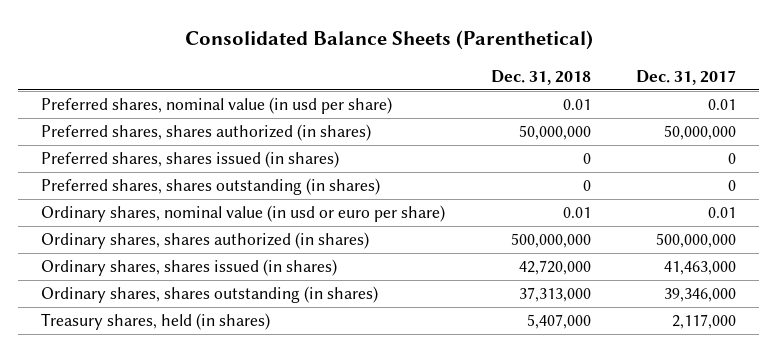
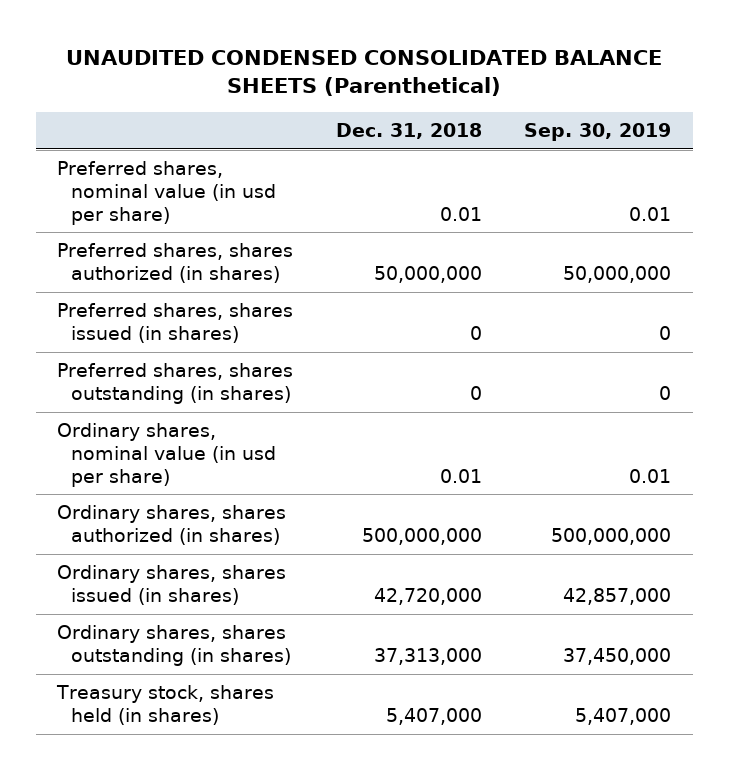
[184,30,593,51] Consolidated Balance Sheets (Parenthetical) -> [66,49,663,97] UNAUDITED CONDENSED CONSOLIDATED BALANCE SHEETS (Parenthetical)
[636,70,737,86] Dec. 31, 2017 -> none
none -> [524,122,672,141] Sep. 30, 2019
[40,205,445,223] Ordinary shares, nominal value (in usd or euro per share) -> [57,423,277,487] Ordinary shares, nominal value (in usd per share)
[40,313,270,331] Treasury shares, held (in shares) -> [56,685,275,725] Treasury stock, shares held (in shares)

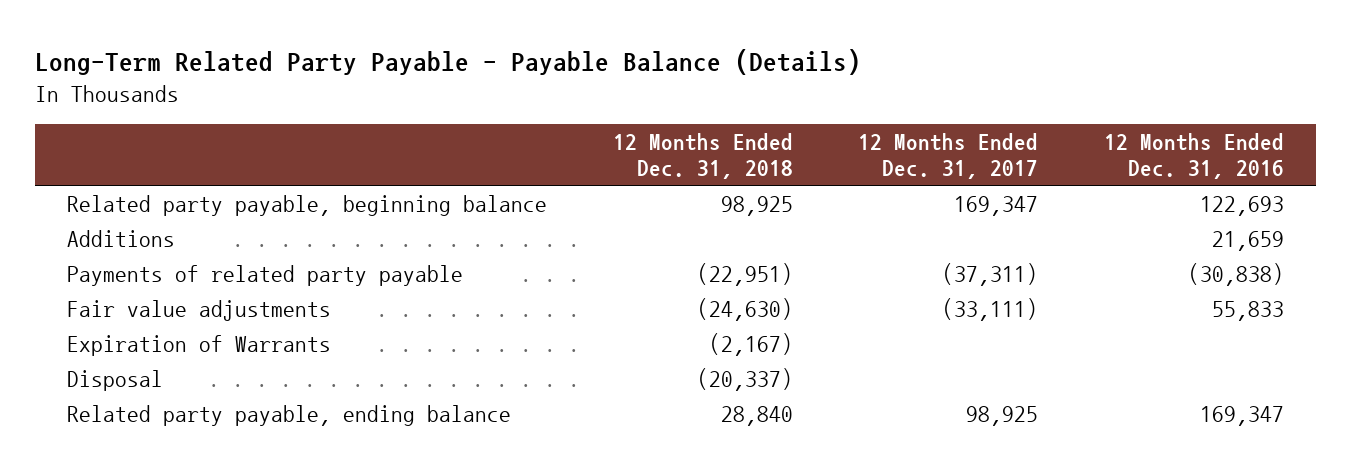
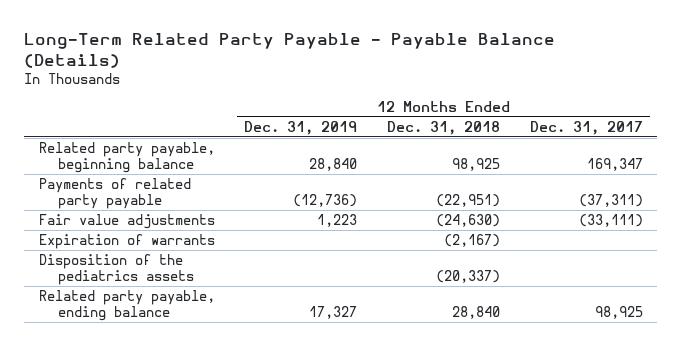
[1103,132,1284,180] 12 Months Ended Dec. 31, 2016 -> none
none -> [244,120,358,135] Dec. 31, 2019
[67,229,176,247] Additions -> none
[67,334,332,356] Expiration of Warrants -> [38,234,215,250] Expiration of warrants
[67,369,164,391] Disposal -> [38,254,195,285] Disposition of the pediatrics assets

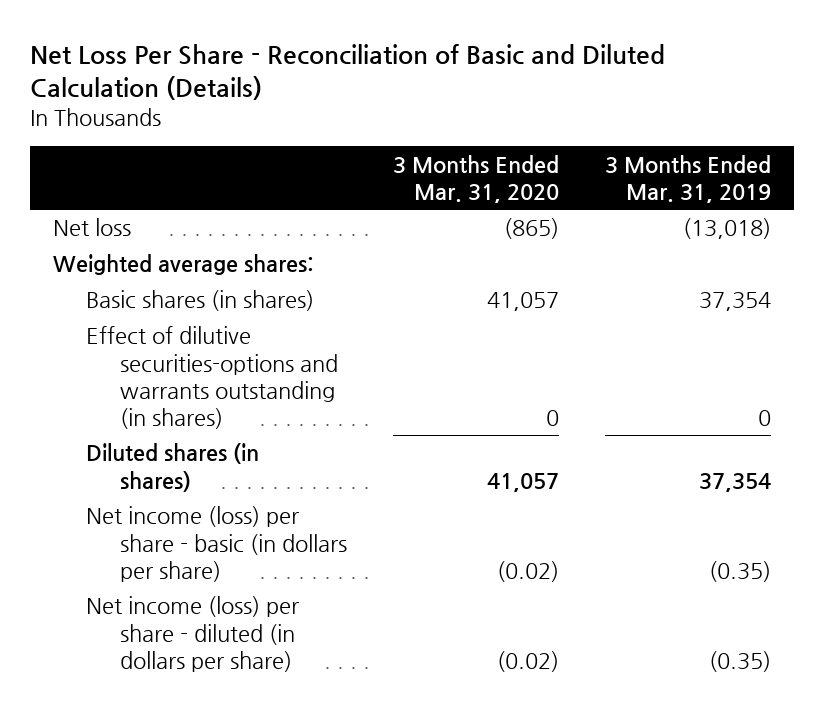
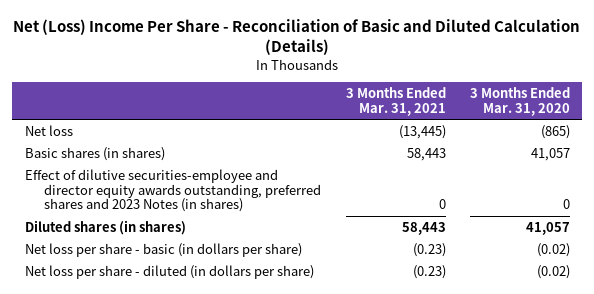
[30,44,666,101] Net Loss Per Share - Reconciliation of Basic and Diluted Calculation (Details) -> [13,19,581,56] Net (Loss) Income Per Share - Reconciliation of Basic and Diluted Calculation (Details)
[605,154,772,203] 3 Months Ended Mar. 31, 2019 -> none
none -> [345,87,446,117] 3 Months Ended Mar. 31, 2021
[53,254,315,276] Weighted average shares: -> none
[86,326,338,429] Effect of dilutive securities-options and warrants outstanding (in shares) -> [24,168,322,213] Effect of dilutive securities-employee and director equity awards outstanding, preferred shares and 2023 Notes (in shares)
[86,506,347,582] Net income (loss) per share - basic (in dollars per share) -> [24,242,302,257] Net loss per share - basic (in dollars per share)
[86,596,300,672] Net income (loss) per share - diluted (in dollars per share) -> [24,264,314,279] Net loss per share - diluted (in dollars per share)

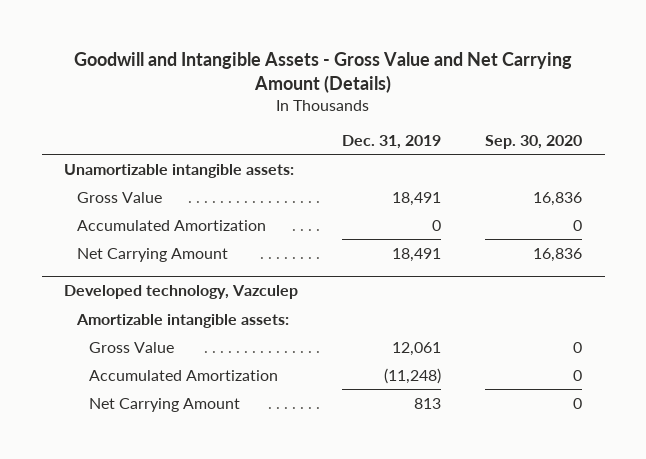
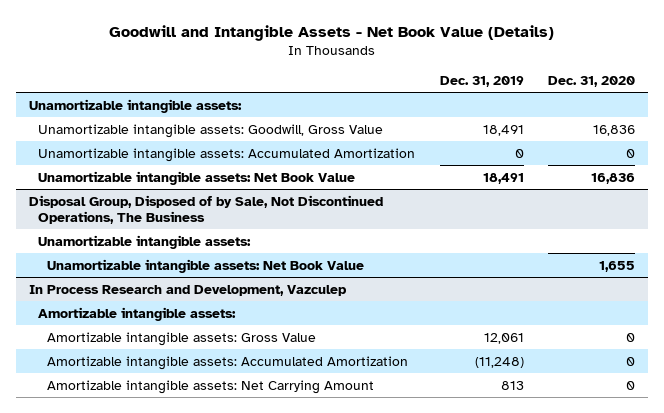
[74,51,573,93] Goodwill and Intangible Assets - Gross Value and Net Carrying Amount (Details) -> [108,24,554,41] Goodwill and Intangible Assets - Net Book Value (Details)
[485,134,583,149] Sep. 30, 2020 -> none
none -> [548,75,636,87] Dec. 31, 2020
[63,285,298,300] Developed technology, Vazculep -> none
[76,191,162,203] Gross Value -> [37,123,383,138] Unamortizable intangible assets: Goodwill, Gross Value
[76,219,266,231] Accumulated Amortization -> [37,147,415,162] Unamortizable intangible assets: Accumulated Amortization
[76,247,228,262] Net Carrying Amount -> [37,170,355,185] Unamortizable intangible assets: Net Book Value
none -> [28,194,383,224] Disposal Group, Disposed of by Sale, Not Discontinued Operations, The Business
none -> [37,234,251,249] Unamortizable intangible assets:
none -> [47,258,365,273] Unamortizable intangible assets: Net Book Value
none -> [28,284,347,296] In Process Research and Development, Vazculep
[89,341,175,353] Gross Value -> [47,331,317,346] Amortizable intangible assets: Gross Value
[89,369,279,381] Accumulated Amortization -> [47,355,409,370] Amortizable intangible assets: Accumulated Amortization
[89,397,241,412] Net Carrying Amount -> [47,379,375,394] Amortizable intangible assets: Net Carrying Amount

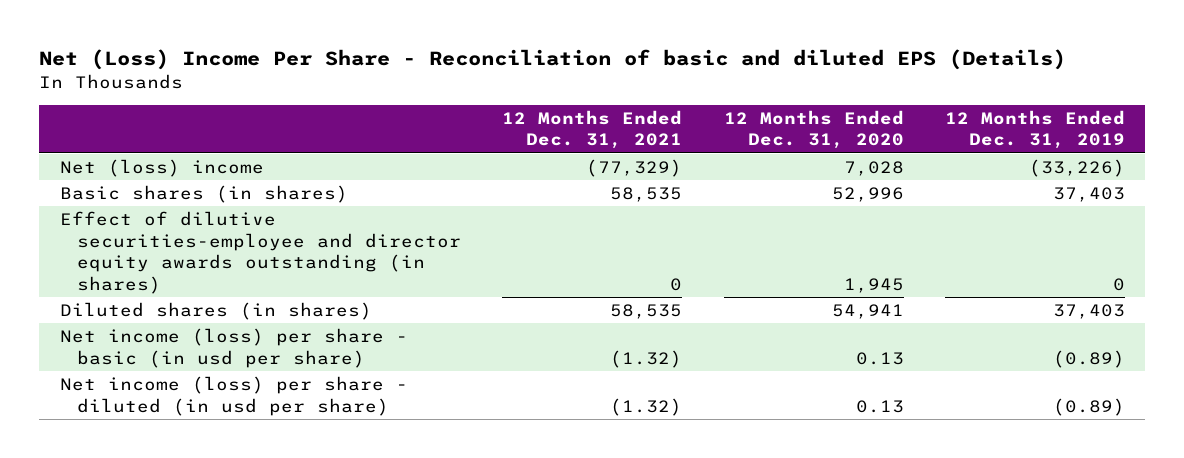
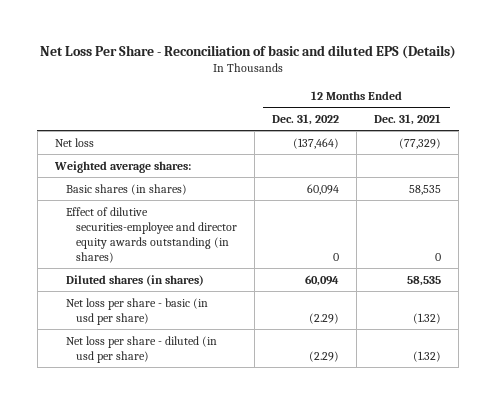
[39,49,1067,71] Net (Loss) Income Per Share - Reconciliation of basic and diluted EPS (Details) -> [40,45,457,60] Net Loss Per Share - Reconciliation of basic and diluted EPS (Details)
[723,109,904,150] 12 Months Ended Dec. 31, 2020 -> none
[944,109,1125,150] 12 Months Ended Dec. 31, 2019 -> none
none -> [272,113,340,125] Dec. 31, 2022
[59,159,264,178] Net (loss) income -> [54,137,94,147] Net loss
none -> [53,160,191,173] Weighted average shares:
[59,328,408,368] Net income (loss) per share - basic (in usd per share) -> [65,297,208,325] Net loss per share - basic (in usd per share)
[59,376,408,416] Net income (loss) per share - diluted (in usd per share) -> [65,335,217,363] Net loss per share - diluted (in usd per share)

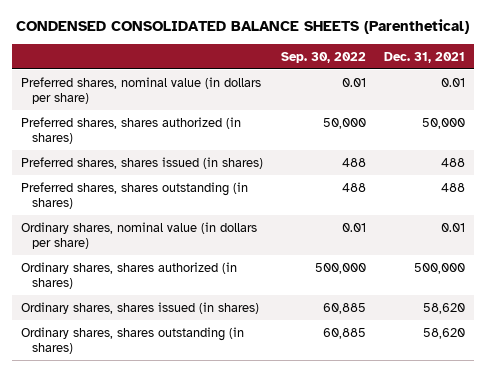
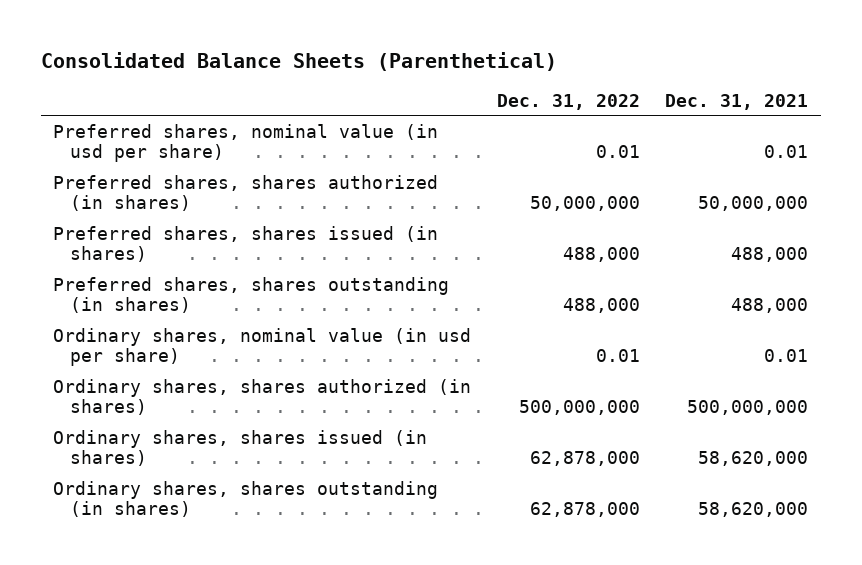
[15,19,469,35] CONDENSED CONSOLIDATED BALANCE SHEETS (Parenthetical) -> [40,51,557,71] Consolidated Balance Sheets (Parenthetical)
[280,51,366,63] Sep. 30, 2022 -> none
none -> [496,93,640,110] Dec. 31, 2022
[20,76,261,105] Preferred shares, nominal value (in dollars per share) -> [53,123,439,163] Preferred shares, nominal value (in usd per share)
[421,117,465,129] 50,000 -> [698,196,809,212] 50,000,000
[440,157,465,167] 488 -> [731,247,809,263] 488,000
[440,182,465,192] 488 -> [731,298,809,314] 488,000
[20,221,257,250] Ordinary shares, nominal value (in dollars per share) -> [53,327,472,367] Ordinary shares, nominal value (in usd per share)
[413,262,465,274] 500,000 -> [687,400,809,416] 500,000,000
[422,302,465,314] 58,620 -> [698,451,809,467] 58,620,000
[422,327,465,339] 58,620 -> [698,502,809,518] 58,620,000

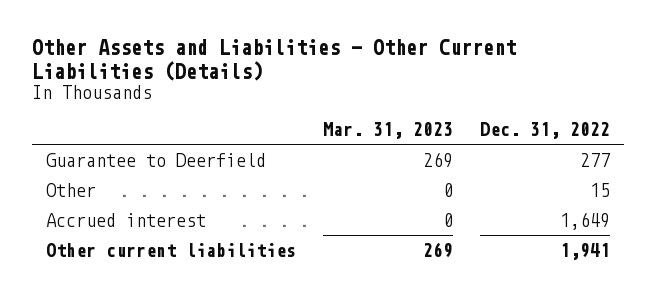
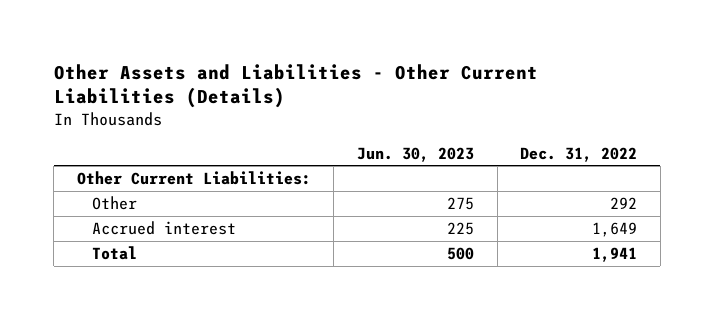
[322,121,453,139] Mar. 31, 2023 -> none
none -> [356,146,474,162] Jun. 30, 2023
[45,153,266,168] Guarantee to Deerfield -> none
none -> [76,170,311,185] Other Current Liabilities:
[590,183,611,198] 15 -> [610,196,638,209] 292
[45,243,296,258] Other current liabilities -> [92,245,138,260] Total

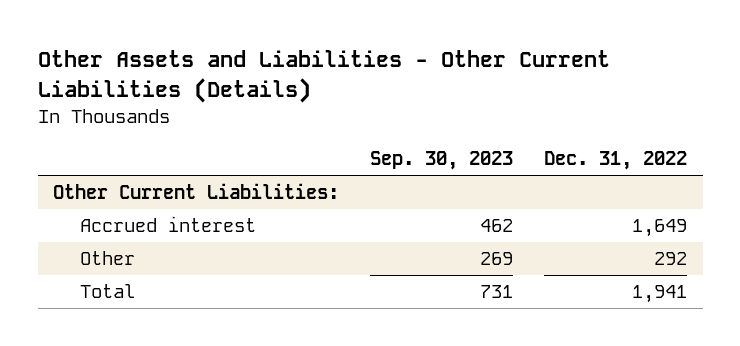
[356,146,474,162] Jun. 30, 2023 -> none
none -> [370,151,514,171] Sep. 30, 2023
[92,195,138,210] Other -> [80,251,136,266] Other

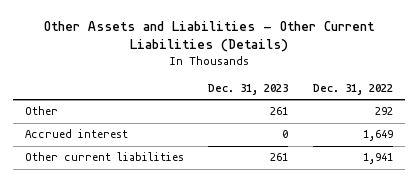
[370,151,514,171] Sep. 30, 2023 -> none
none -> [208,83,289,95] Dec. 31, 2023
[53,183,340,200] Other Current Liabilities: -> none
[80,216,257,233] Accrued interest -> [24,129,128,139] Accrued interest
[80,284,136,299] Total -> [24,152,184,162] Other current liabilities

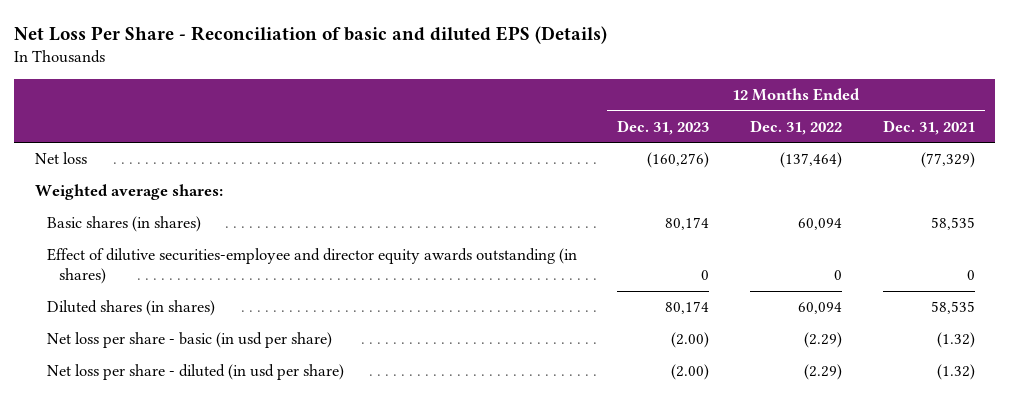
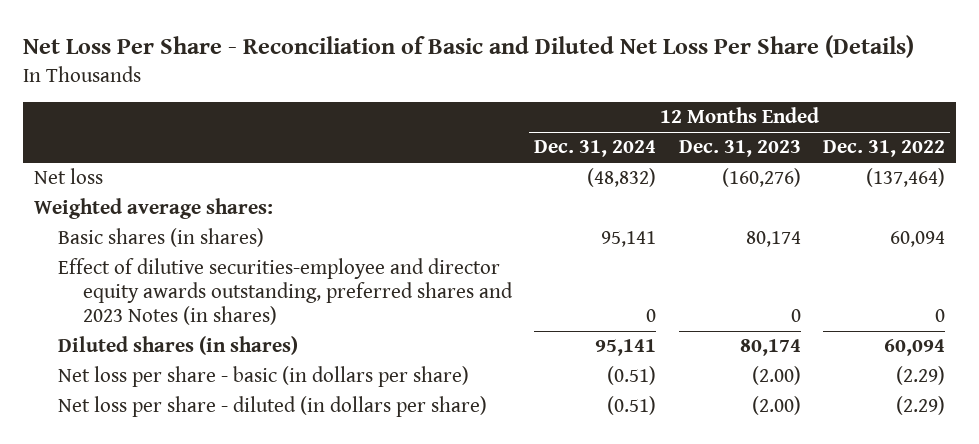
[14,25,608,44] Net Loss Per Share - Reconciliation of basic and diluted EPS (Details) -> [22,35,914,59] Net Loss Per Share - Reconciliation of Basic and Diluted Net Loss Per Share (Details)
[882,119,975,135] Dec. 31, 2021 -> none
none -> [534,140,657,158] Dec. 31, 2024
[46,248,577,285] Effect of dilutive securities-employee and director equity awards outstanding (in shares) -> [58,258,513,325] Effect of dilutive securities-employee and director equity awards outstanding, preferred shares and 2023 Notes (in shares)
[46,332,332,349] Net loss per share - basic (in usd per share) -> [58,366,470,388] Net loss per share - basic (in dollars per share)
[46,364,344,381] Net loss per share - diluted (in usd per share) -> [58,396,488,418] Net loss per share - diluted (in dollars per share)

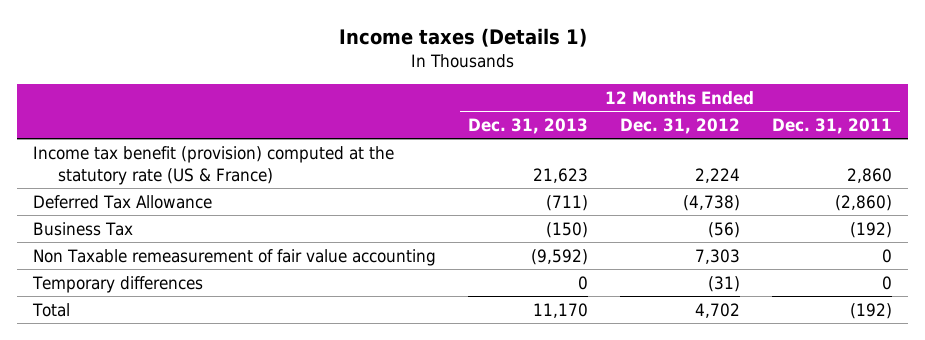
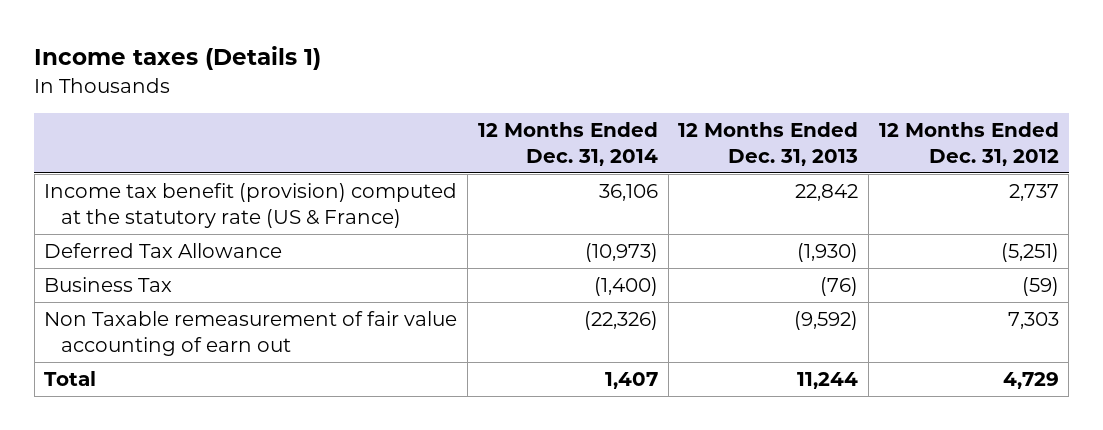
[771,117,892,134] Dec. 31, 2011 -> none
none -> [477,121,658,166] 12 Months Ended Dec. 31, 2014
[32,275,204,293] Temporary differences -> none
[533,167,589,183] 21,623 -> [795,184,859,202] 22,842
[695,167,741,183] 2,224 -> [1008,184,1059,202] 2,737
[546,194,589,211] (711) -> [797,243,859,263] (1,930)
[683,194,741,211] (4,738) -> [1000,243,1059,263] (5,251)
[546,221,589,238] (150) -> [820,277,859,297] (76)
[708,221,741,238] (56) -> [1021,277,1059,297] (59)
[33,248,437,266] Non Taxable remeasurement of fair value accounting -> [44,311,458,356] Non Taxable remeasurement of fair value accounting of earn out
[533,302,589,318] 11,170 -> [797,372,859,390] 11,244
[695,302,741,318] 4,702 -> [1002,372,1059,390] 4,729

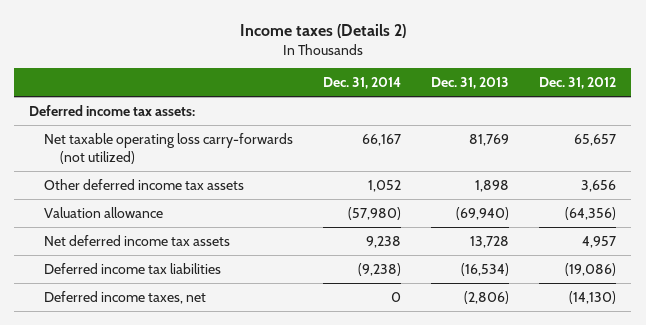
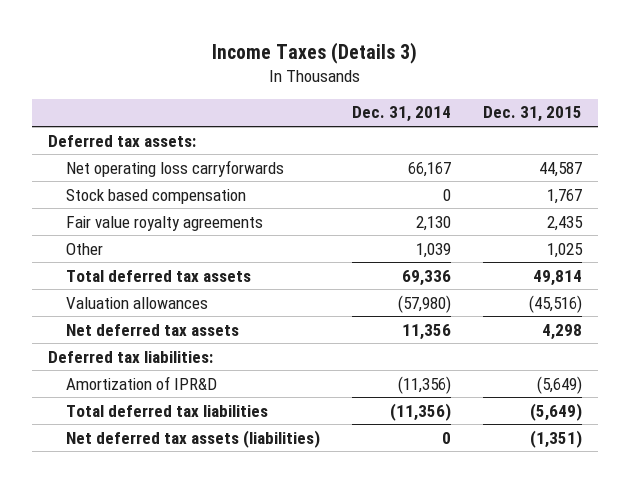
[239,23,406,38] Income taxes (Details 2) -> [211,41,417,64] Income Taxes (Details 3)
[431,77,510,90] Dec. 31, 2013 -> none
[539,77,617,90] Dec. 31, 2012 -> none
none -> [482,106,582,123] Dec. 31, 2015
[29,104,196,116] Deferred income tax assets: -> [47,134,196,147] Deferred tax assets:
[44,132,294,164] Net taxable operating loss carry-forwards (not utilized) -> [66,159,285,177] Net operating loss carryforwards
none -> [66,188,247,204] Stock based compensation
none -> [66,215,264,231] Fair value royalty agreements
[44,178,245,190] Other deferred income tax assets -> [66,242,104,255] Other
[368,179,402,192] 1,052 -> [416,242,452,258] 1,039
none -> [66,269,252,282] Total deferred tax assets
[44,206,164,218] Valuation allowance -> [66,296,209,309] Valuation allowances
[44,234,231,246] Net deferred income tax assets -> [66,323,240,336] Net deferred tax assets
[366,235,402,248] 9,238 -> [402,323,452,340] 11,356
none -> [47,350,213,363] Deferred tax liabilities:
none -> [66,375,218,390] Amortization of IPR&D
[44,262,222,274] Deferred income tax liabilities -> [66,404,269,417] Total deferred tax liabilities
[358,262,402,276] (9,238) -> [390,402,452,421] (11,356)
[44,290,207,304] Deferred income taxes, net -> [66,429,321,448] Net deferred tax assets (liabilities)

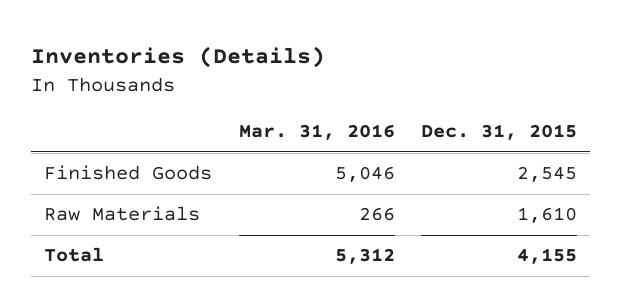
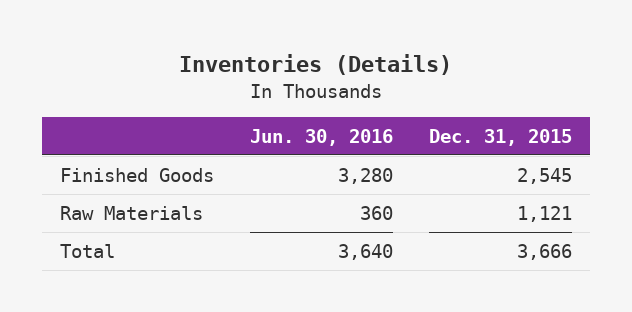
[238,124,395,141] Mar. 31, 2016 -> none
none -> [250,128,394,146] Jun. 30, 2016
[516,207,577,224] 1,610 -> [516,205,572,222] 1,121
[516,248,577,265] 4,155 -> [516,243,572,260] 3,666

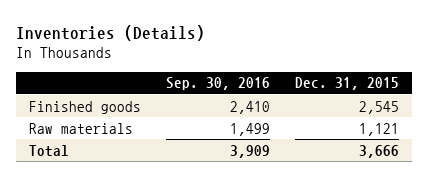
[250,128,394,146] Jun. 30, 2016 -> none
none -> [165,77,270,91] Sep. 30, 2016
[60,167,215,182] Finished Goods -> [28,100,141,114] Finished goods
[60,205,204,220] Raw Materials -> [28,122,133,134] Raw materials

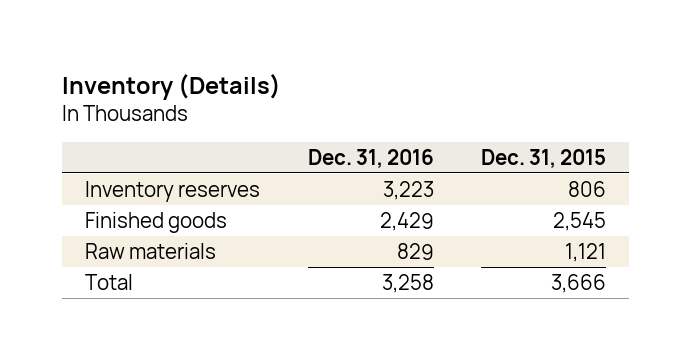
[16,25,206,42] Inventories (Details) -> [61,73,281,100] Inventory (Details)
[165,77,270,91] Sep. 30, 2016 -> none
none -> [307,148,434,168] Dec. 31, 2016
none -> [85,180,261,202] Inventory reserves

